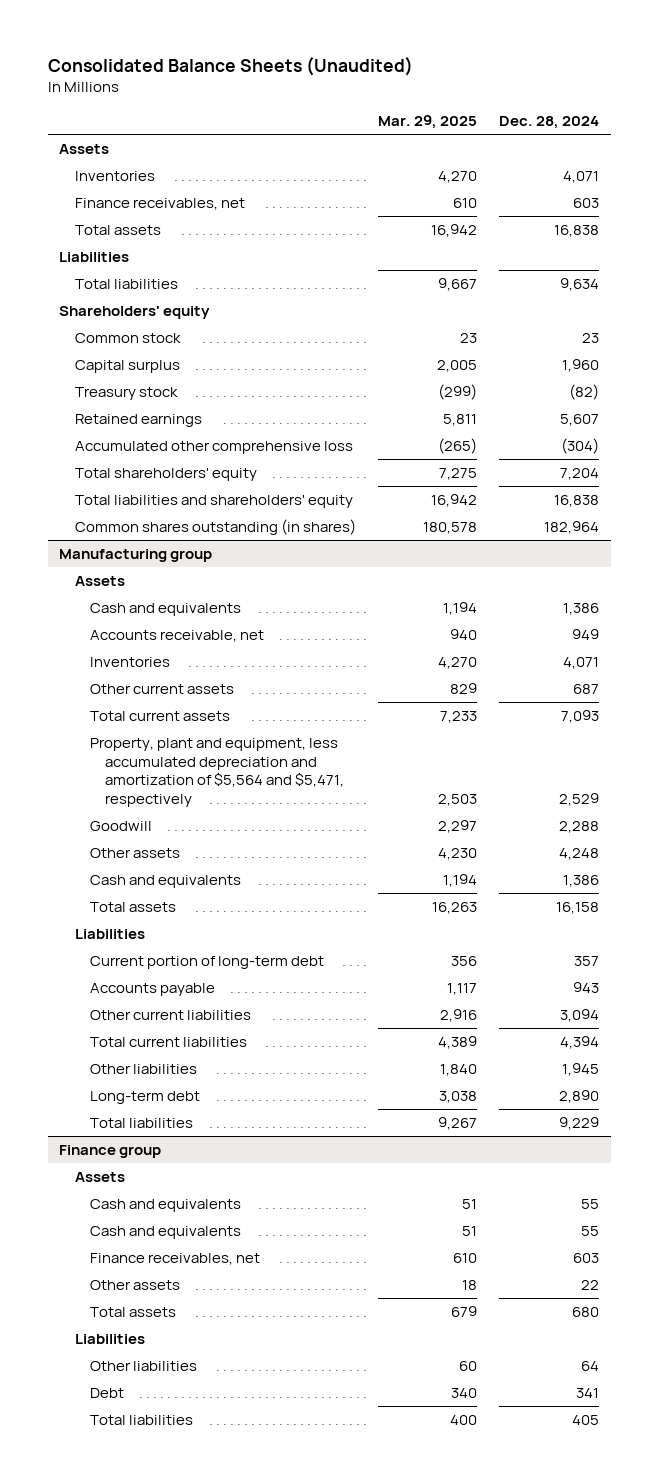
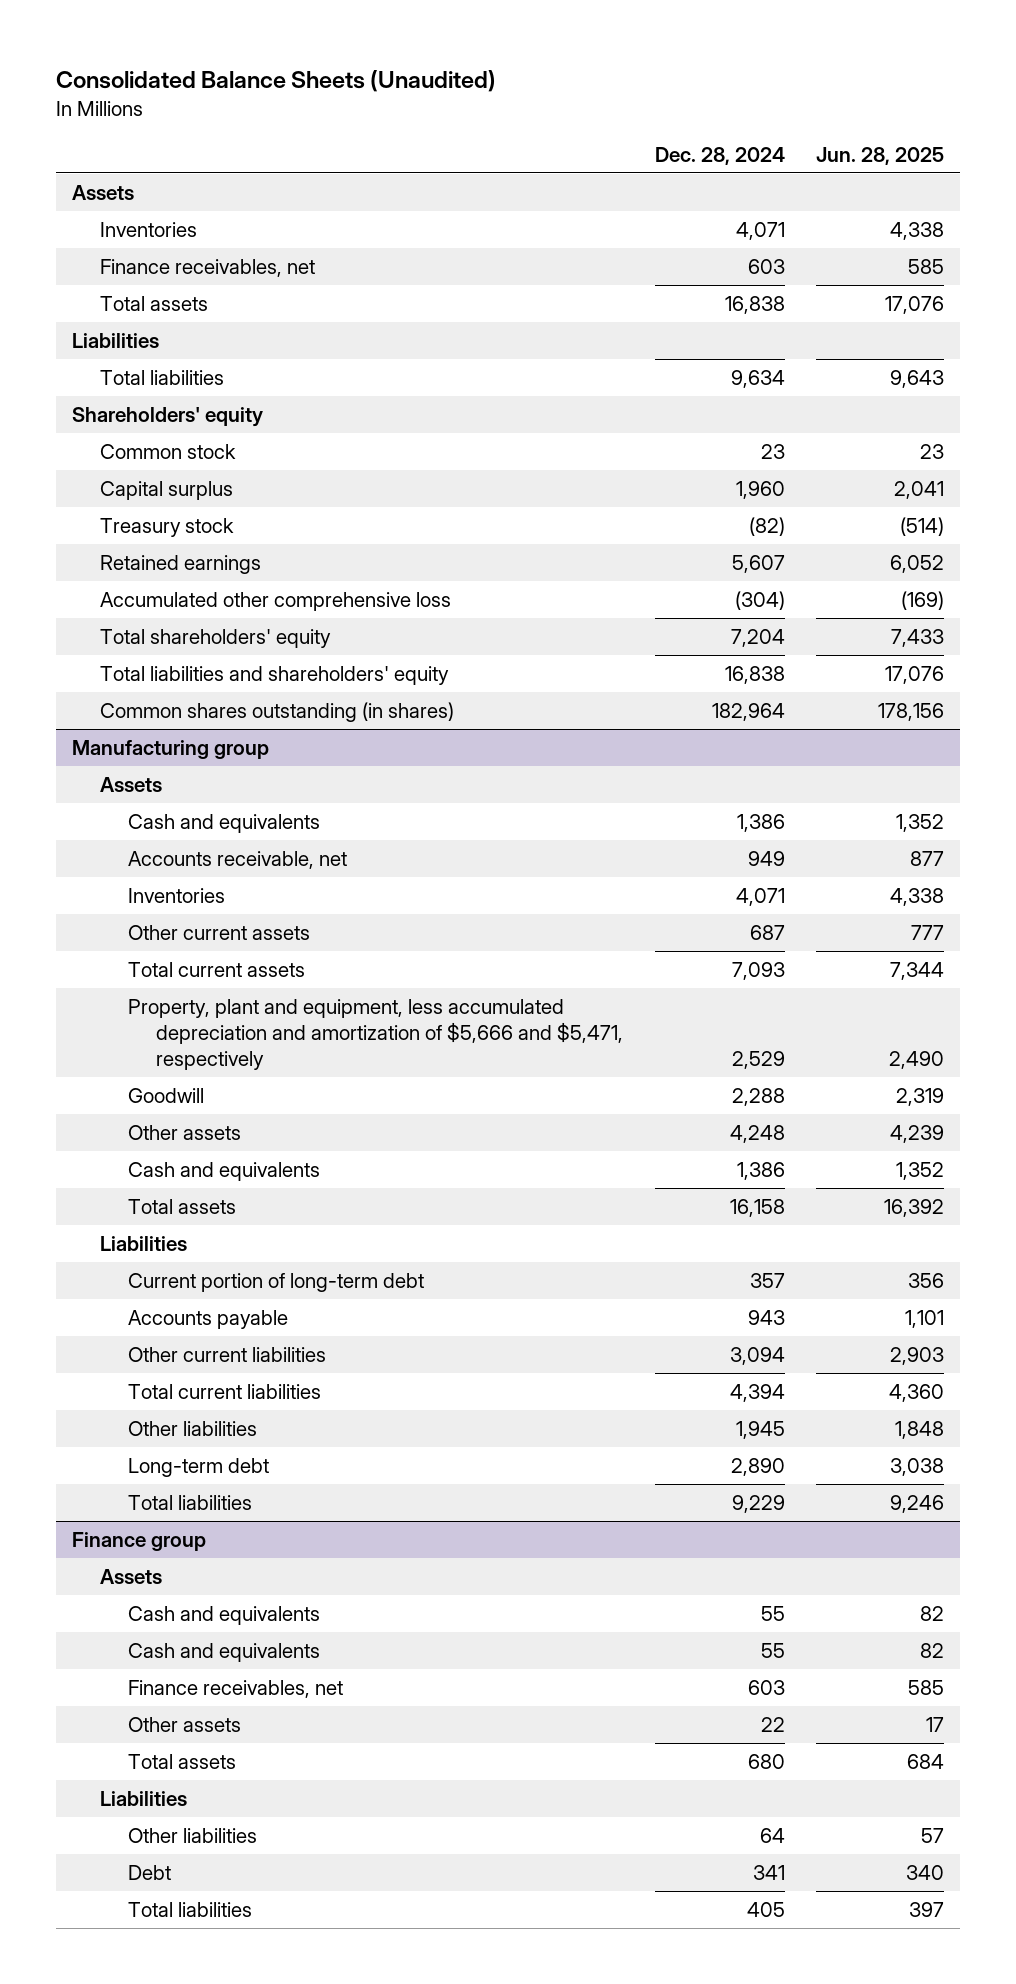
[378,115,478,130] Mar. 29, 2025 -> none
none -> [816,146,945,165] Jun. 28, 2025
[89,738,345,808] Property, plant and equipment, less accumulated depreciation and amortization of $5,564 and $5,471, respectively -> [128,998,624,1070] Property, plant and equipment, less accumulated depreciation and amortization of $5,666 and $5,471, respectively

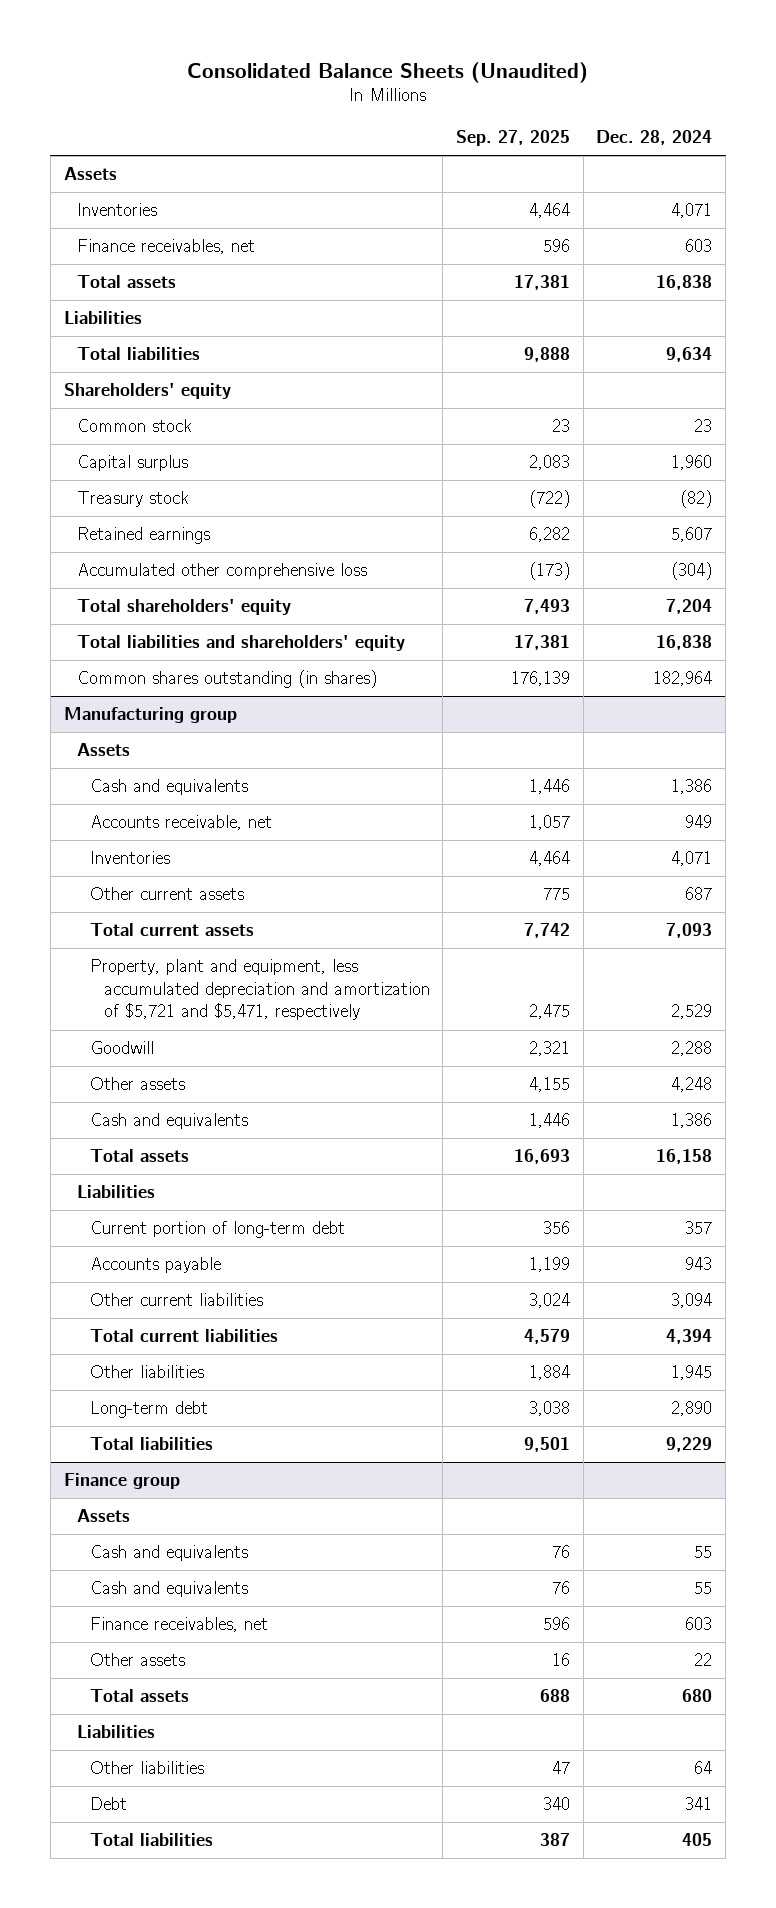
[816,146,945,165] Jun. 28, 2025 -> none
none -> [456,130,571,147] Sep. 27, 2025
[128,998,624,1070] Property, plant and equipment, less accumulated depreciation and amortization of $5,666 and $5,471, respectively -> [90,959,430,1021] Property, plant and equipment, less accumulated depreciation and amortization of $5,721 and $5,471, respectively

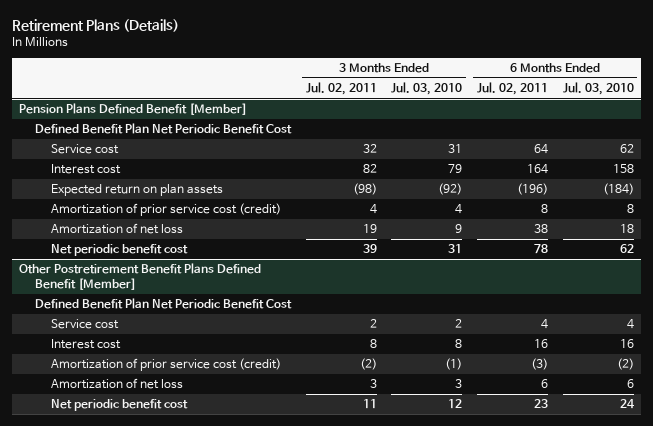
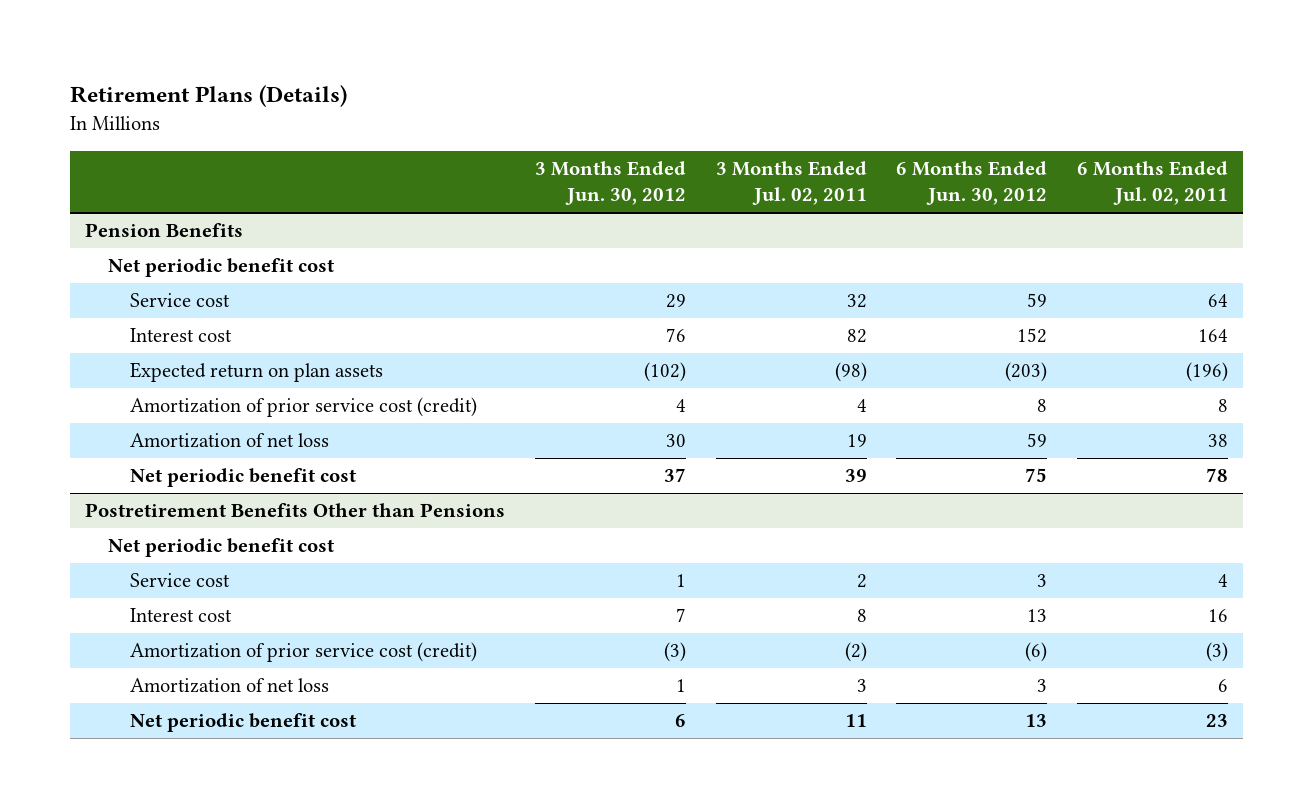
[391,82,463,96] Jul. 03, 2010 -> none
[562,82,634,96] Jul. 03, 2010 -> none
none -> [534,160,686,206] 3 Months Ended Jun. 30, 2012
none -> [896,160,1048,206] 6 Months Ended Jun. 30, 2012
[19,103,248,116] Pension Plans Defined Benefit [Member] -> none
none -> [85,223,244,238] Pension Benefits
[35,123,293,135] Defined Benefit Plan Net Periodic Benefit Cost -> [107,258,334,278] Net periodic benefit cost
[19,263,262,291] Other Postretirement Benefit Plans Defined Benefit [Member] -> none
none -> [85,503,506,518] Postretirement Benefits Other than Pensions
[35,298,293,310] Defined Benefit Plan Net Periodic Benefit Cost -> [107,538,334,558] Net periodic benefit cost

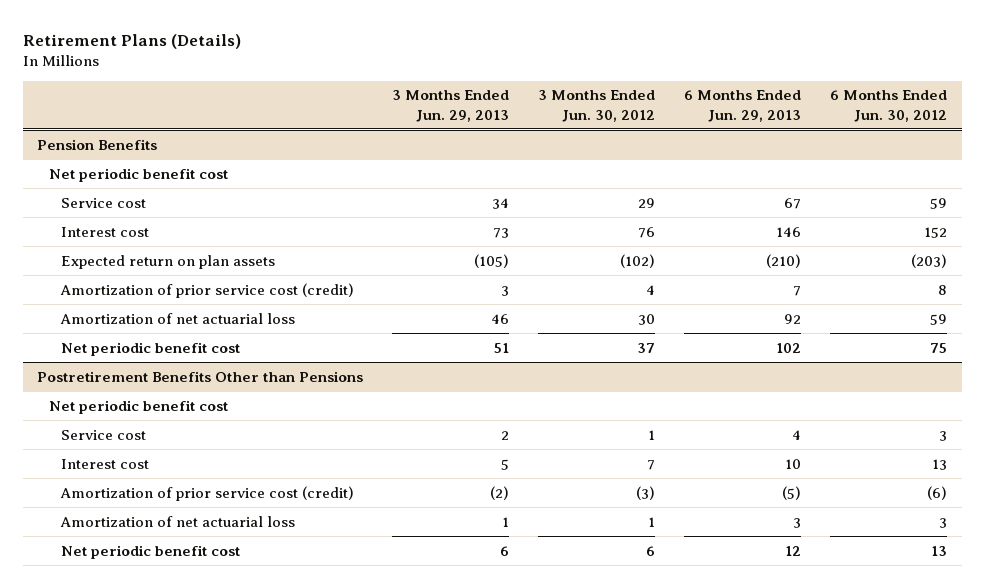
[715,160,867,206] 3 Months Ended Jul. 02, 2011 -> none
[1076,160,1228,206] 6 Months Ended Jul. 02, 2011 -> none
none -> [392,90,510,122] 3 Months Ended Jun. 29, 2013
none -> [684,90,802,122] 6 Months Ended Jun. 29, 2013
[130,433,330,449] Amortization of net loss -> [59,312,295,324] Amortization of net actuarial loss
[130,678,330,694] Amortization of net loss -> [59,515,295,527] Amortization of net actuarial loss

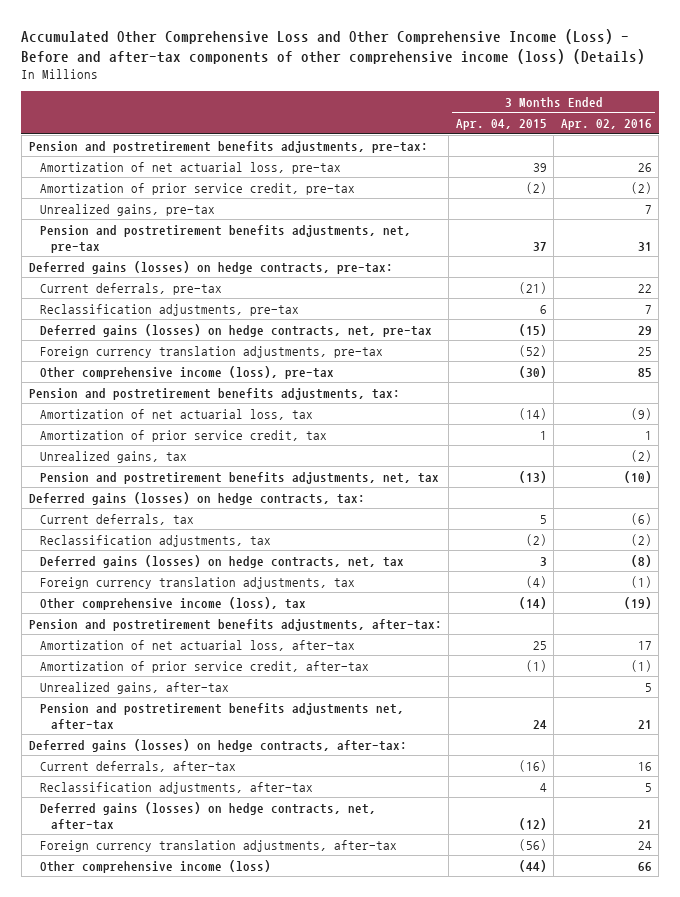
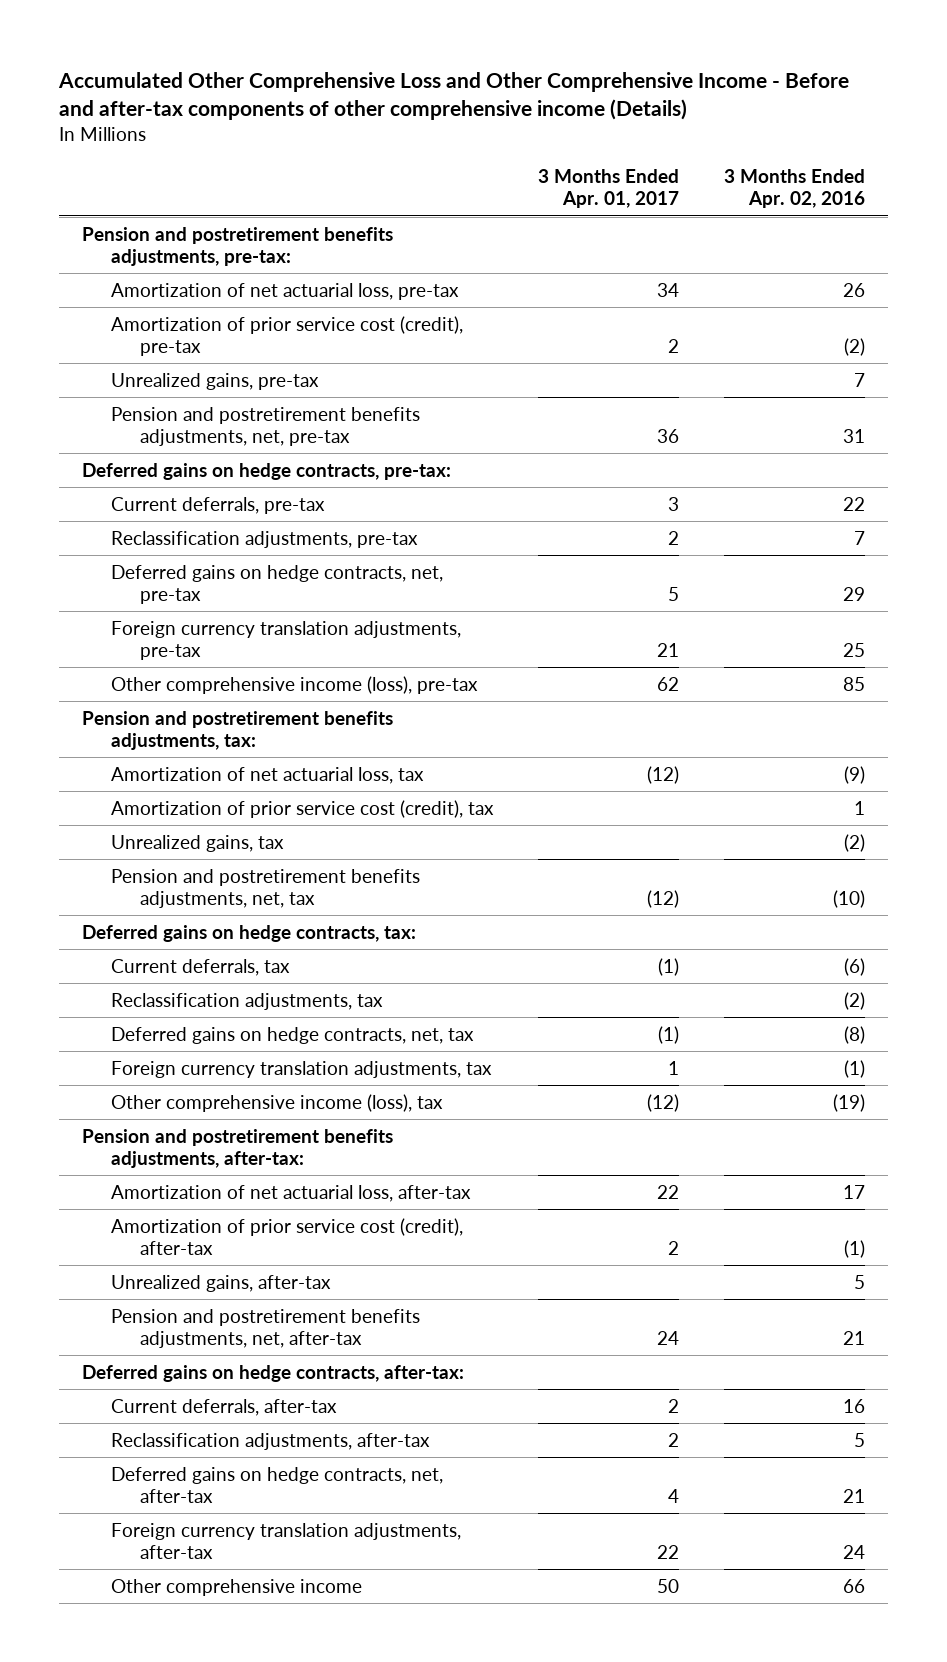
[21,29,646,65] Accumulated Other Comprehensive Loss and Other Comprehensive Income (Loss) - Before and after-tax components of other comprehensive income (loss) (Details) -> [58,71,850,121] Accumulated Other Comprehensive Loss and Other Comprehensive Income - Before and after-tax components of other comprehensive income (Details)
[455,119,547,131] Apr. 04, 2015 -> none
none -> [538,168,680,208] 3 Months Ended Apr. 01, 2017
[39,182,355,195] Amortization of prior service credit, pre-tax -> [110,315,463,356] Amortization of prior service cost (credit), pre-tax
[28,260,393,274] Deferred gains (losses) on hedge contracts, pre-tax: -> [81,462,451,480] Deferred gains on hedge contracts, pre-tax:
[39,323,432,337] Deferred gains (losses) on hedge contracts, net, pre-tax -> [110,564,443,604] Deferred gains on hedge contracts, net, pre-tax
[39,429,327,442] Amortization of prior service credit, tax -> [110,799,494,818] Amortization of prior service cost (credit), tax
[28,491,365,505] Deferred gains (losses) on hedge contracts, tax: -> [81,924,416,942] Deferred gains on hedge contracts, tax:
[39,554,404,568] Deferred gains (losses) on hedge contracts, net, tax -> [110,1026,474,1044] Deferred gains on hedge contracts, net, tax
[39,660,369,673] Amortization of prior service credit, after-tax -> [110,1217,463,1255] Amortization of prior service cost (credit), after-tax
[39,702,404,730] Pension and postretirement benefits adjustments net, after-tax -> [110,1308,420,1348] Pension and postretirement benefits adjustments, net, after-tax
[28,738,407,752] Deferred gains (losses) on hedge contracts, after-tax: -> [81,1364,464,1382] Deferred gains on hedge contracts, after-tax:
[39,801,376,830] Deferred gains (losses) on hedge contracts, net, after-tax -> [110,1466,443,1503] Deferred gains on hedge contracts, net, after-tax
[39,859,271,873] Other comprehensive income (loss) -> [110,1578,362,1596] Other comprehensive income

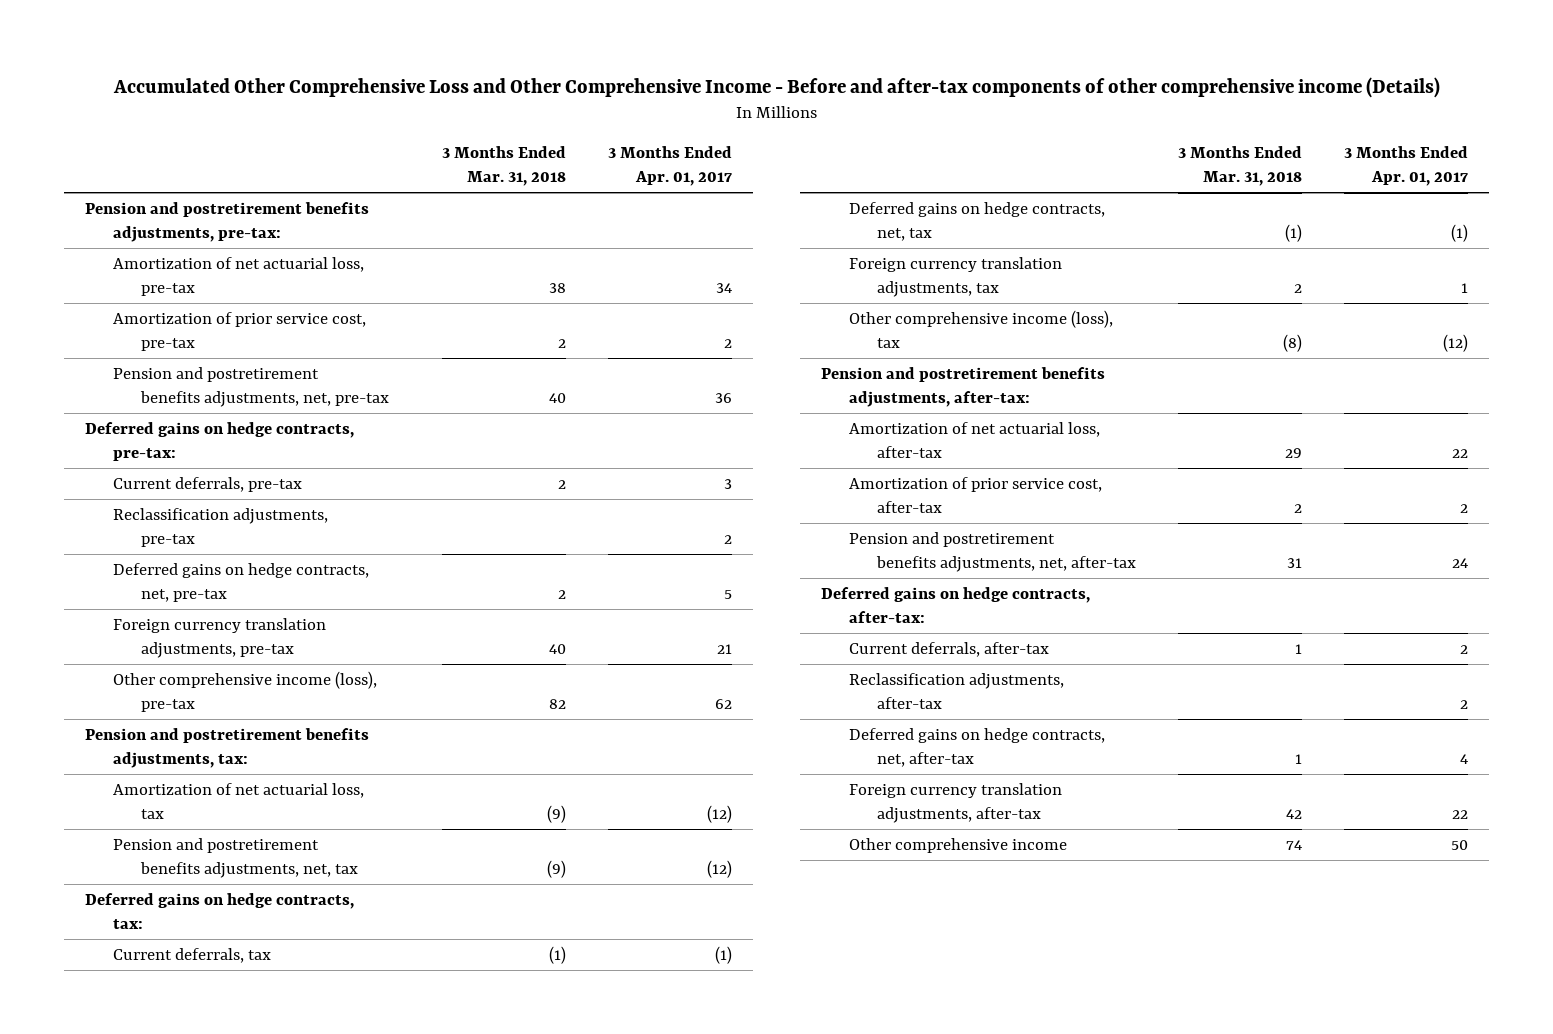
[724,168,866,208] 3 Months Ended Apr. 02, 2016 -> none
none -> [442,146,567,187] 3 Months Ended Mar. 31, 2018
[110,372,319,390] Unrealized gains, pre-tax -> none
[110,315,463,356] Amortization of prior service cost (credit), pre-tax -> [113,311,367,352] Amortization of prior service cost, pre-tax
[110,799,494,818] Amortization of prior service cost (credit), tax -> none
[110,834,284,852] Unrealized gains, tax -> none
[110,992,383,1010] Reclassification adjustments, tax -> none
[110,1274,331,1292] Unrealized gains, after-tax -> none
[110,1217,463,1255] Amortization of prior service cost (credit), after-tax -> [849,476,1103,514] Amortization of prior service cost, after-tax

